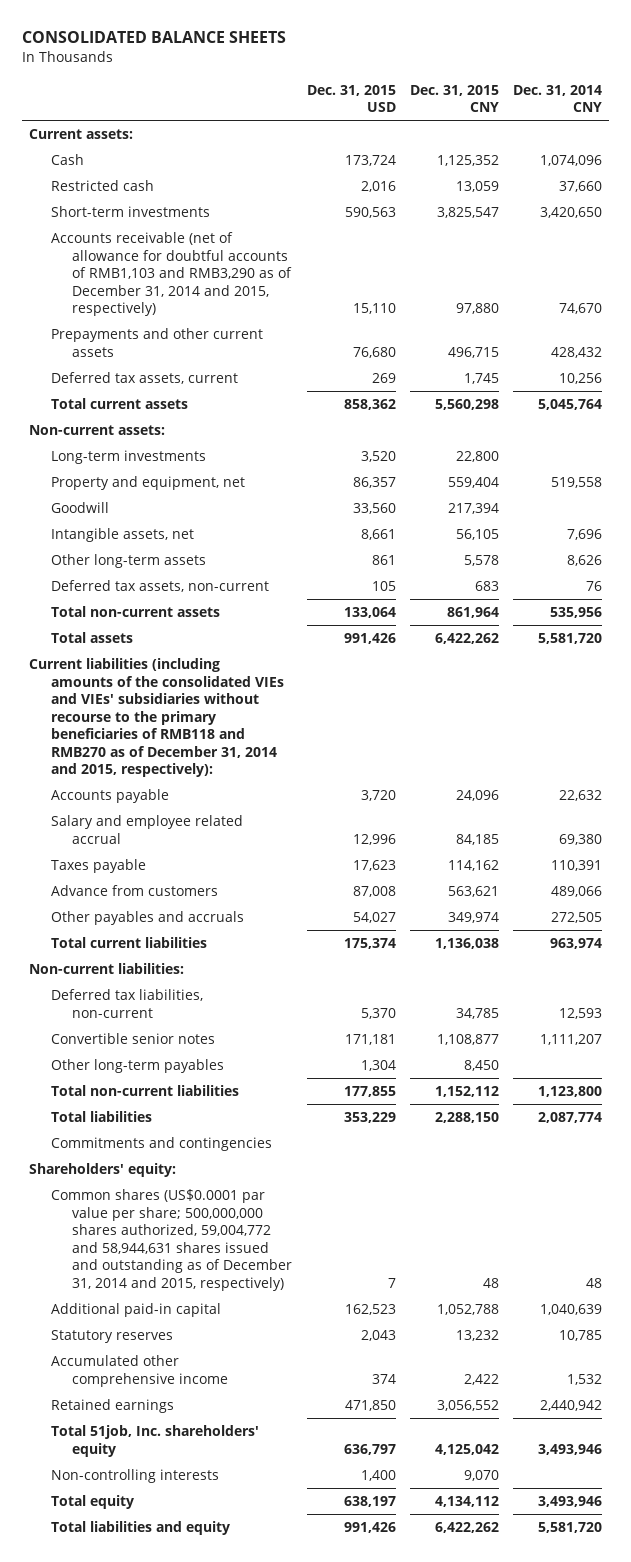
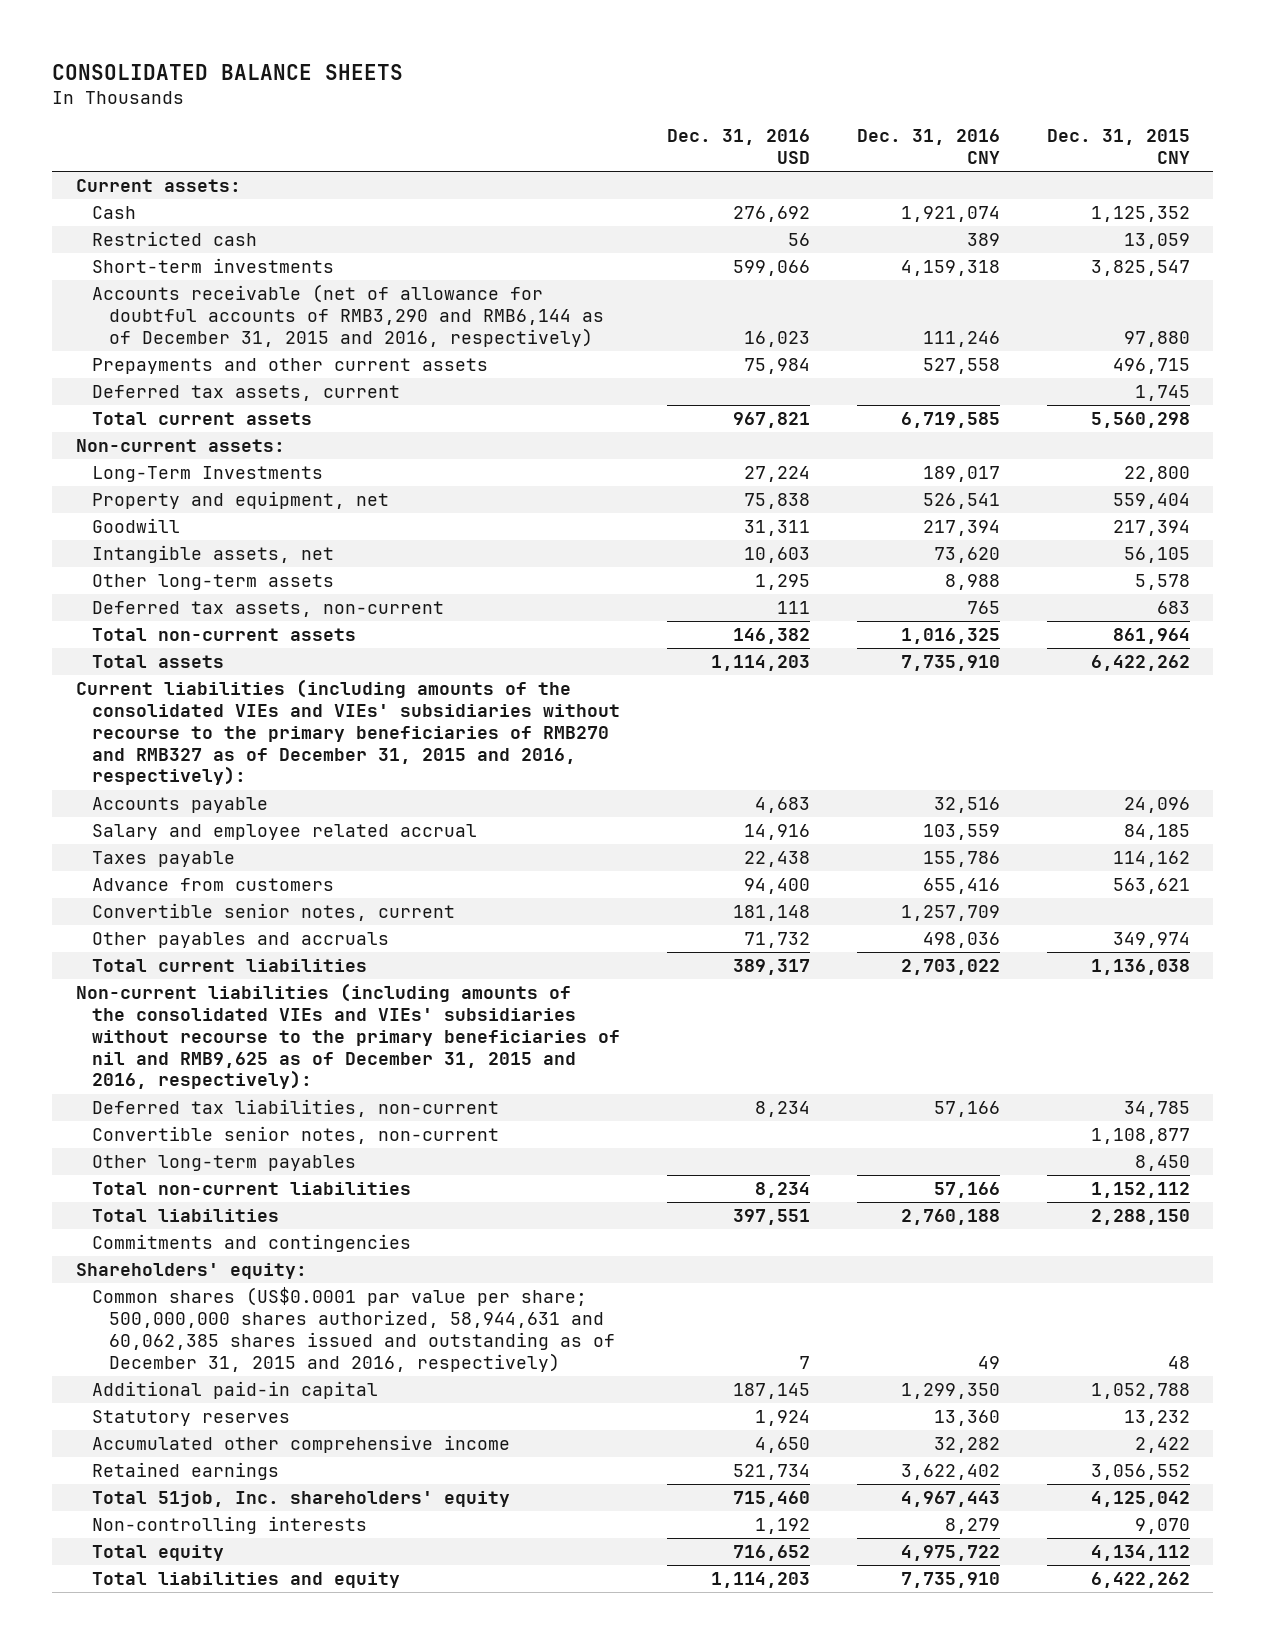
[306,84,396,113] Dec. 31, 2015 USD -> none
[513,84,603,113] Dec. 31, 2014 CNY -> none
none -> [667,129,811,165] Dec. 31, 2016 USD
none -> [856,129,1000,165] Dec. 31, 2016 CNY
[50,232,293,317] Accounts receivable (net of allowance for doubtful accounts of RMB1,103 and RMB3,290 as of December 31, 2014 and 2015, respectively) -> [92,284,604,347] Accounts receivable (net of allowance for doubtful accounts of RMB3,290 and RMB6,144 as of December 31, 2015 and 2016, respectively)
[50,450,206,465] Long-term investments -> [92,466,324,483] Long-Term Investments
[28,658,284,778] Current liabilities (including amounts of the consolidated VIEs and VIEs' subsidiaries without recourse to the primary beneficiaries of RMB118 and RMB270 as of December 31, 2014 and 2015, respectively): -> [75,679,621,786] Current liabilities (including amounts of the consolidated VIEs and VIEs' subsidiaries without recourse to the primary beneficiaries of RMB270 and RMB327 as of December 31, 2015 and 2016, respectively):
none -> [92,903,456,922] Convertible senior notes, current
[28,963,184,975] Non-current liabilities: -> [75,983,621,1090] Non-current liabilities (including amounts of the consolidated VIEs and VIEs' subsidiaries without recourse to the primary beneficiaries of nil and RMB9,625 as of December 31, 2015 and 2016, respectively):
[50,1033,215,1045] Convertible senior notes -> [92,1126,500,1145] Convertible senior notes, non-current
[50,1189,293,1291] Common shares (US$0.0001 par value per share; 500,000,000 shares authorized, 59,004,772 and 58,944,631 shares issued and outstanding as of December 31, 2014 and 2015, respectively) -> [92,1287,615,1372] Common shares (US$0.0001 par value per share; 500,000,000 shares authorized, 58,944,631 and 60,062,385 shares issued and outstanding as of December 31, 2015 and 2016, respectively)

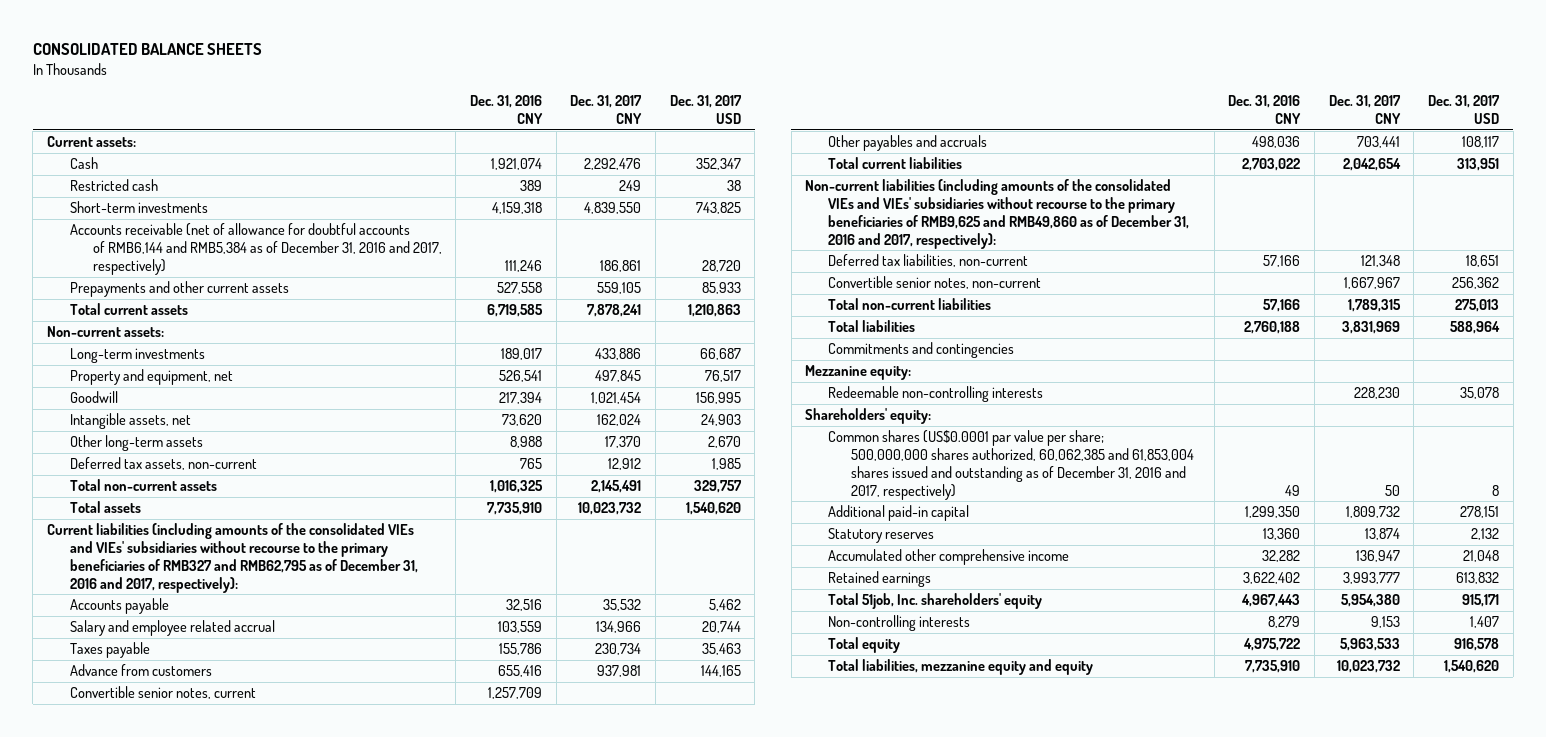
[667,129,811,165] Dec. 31, 2016 USD -> none
[1046,129,1190,165] Dec. 31, 2015 CNY -> none
none -> [570,95,643,124] Dec. 31, 2017 CNY
none -> [669,95,742,124] Dec. 31, 2017 USD
[92,284,604,347] Accounts receivable (net of allowance for doubtful accounts of RMB3,290 and RMB6,144 as of December 31, 2015 and 2016, respectively) -> [69,223,442,275] Accounts receivable (net of allowance for doubtful accounts of RMB6,144 and RMB5,384 as of December 31, 2016 and 2017, respectively)
[92,385,401,402] Deferred tax assets, current -> none
[92,466,324,483] Long-Term Investments -> [69,348,205,364] Long-term investments
[75,679,621,786] Current liabilities (including amounts of the consolidated VIEs and VIEs' subsidiaries without recourse to the primary beneficiaries of RMB270 and RMB327 as of December 31, 2015 and 2016, respectively): -> [47,523,418,593] Current liabilities (including amounts of the consolidated VIEs and VIEs' subsidiaries without recourse to the primary beneficiaries of RMB327 and RMB62,795 as of December 31, 2016 and 2017, respectively):
[75,983,621,1090] Non-current liabilities (including amounts of the consolidated VIEs and VIEs' subsidiaries without recourse to the primary beneficiaries of nil and RMB9,625 as of December 31, 2015 and 2016, respectively): -> [805,179,1190,249] Non-current liabilities (including amounts of the consolidated VIEs and VIEs' subsidiaries without recourse to the primary beneficiaries of RMB9,625 and RMB49,860 as of December 31, 2016 and 2017, respectively):
[92,1155,357,1172] Other long-term payables -> none
none -> [805,365,912,381] Mezzanine equity:
none -> [828,386,1044,403] Redeemable non-controlling interests
[92,1287,615,1372] Common shares (US$0.0001 par value per share; 500,000,000 shares authorized, 58,944,631 and 60,062,385 shares issued and outstanding as of December 31, 2015 and 2016, respectively) -> [828,430,1194,500] Common shares (US$0.0001 par value per share; 500,000,000 shares authorized, 60,062,385 and 61,853,004 shares issued and outstanding as of December 31, 2016 and 2017, respectively)
[92,1572,401,1589] Total liabilities and equity -> [828,659,1094,676] Total liabilities, mezzanine equity and equity

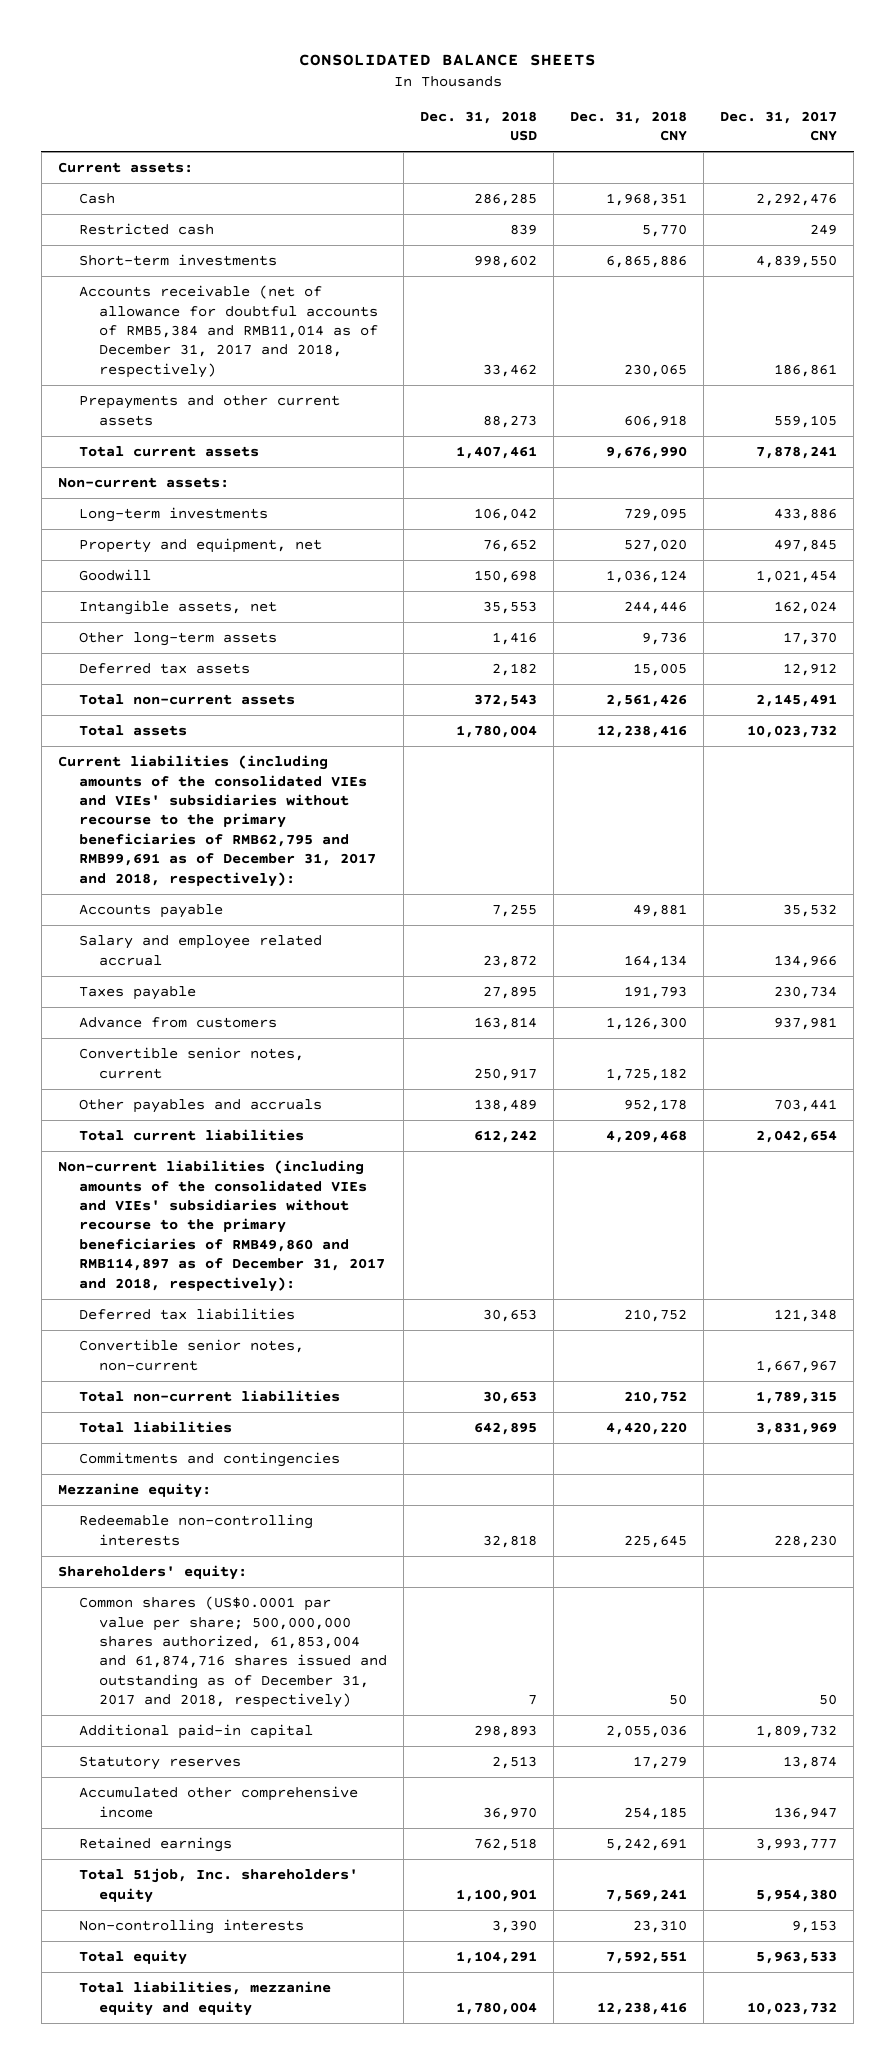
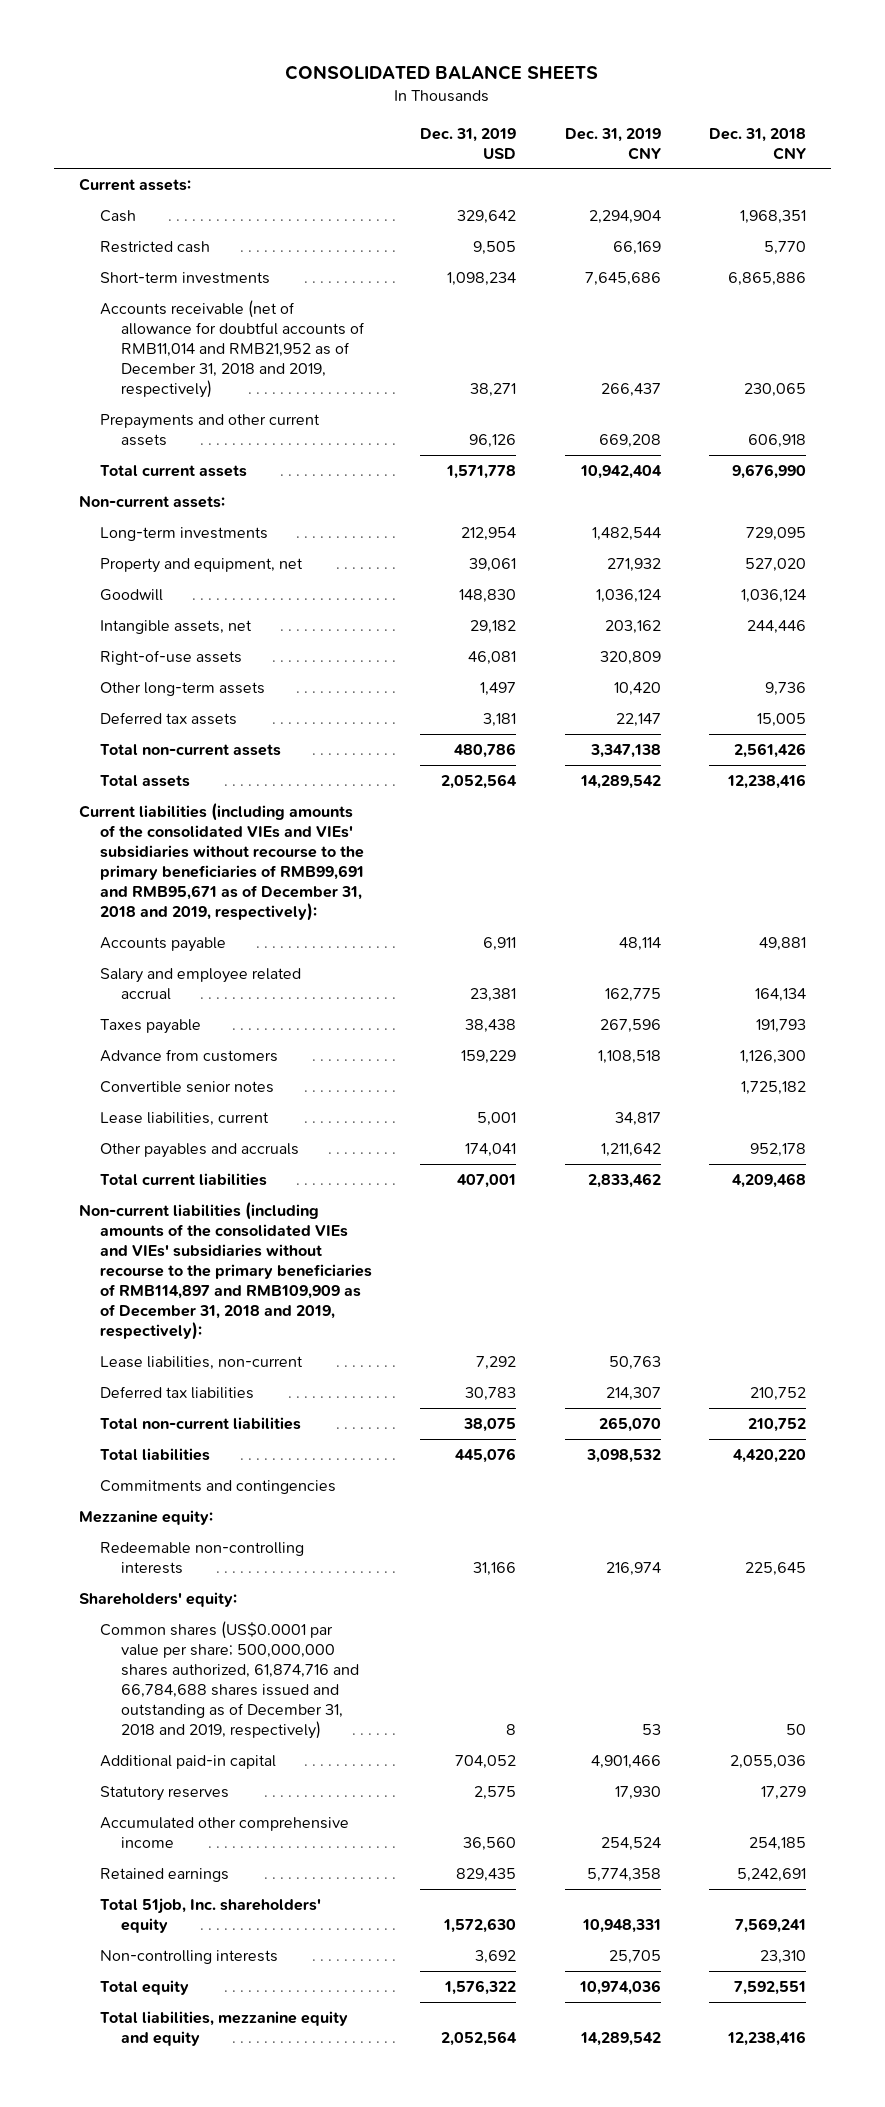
[420,110,538,142] Dec. 31, 2018 USD -> none
[720,110,838,142] Dec. 31, 2017 CNY -> none
none -> [420,127,517,159] Dec. 31, 2019 USD
none -> [564,127,661,160] Dec. 31, 2019 CNY
[78,285,379,378] Accounts receivable (net of allowance for doubtful accounts of RMB5,384 and RMB11,014 as of December 31, 2017 and 2018, respectively) -> [99,299,366,398] Accounts receivable (net of allowance for doubtful accounts of RMB11,014 and RMB21,952 as of December 31, 2018 and 2019, respectively)
none -> [99,649,242,665] Right-of-use assets
[57,755,376,887] Current liabilities (including amounts of the consolidated VIEs and VIEs' subsidiaries without recourse to the primary beneficiaries of RMB62,795 and RMB99,691 as of December 31, 2017 and 2018, respectively): -> [78,802,364,922] Current liabilities (including amounts of the consolidated VIEs and VIEs' subsidiaries without recourse to the primary beneficiaries of RMB99,691 and RMB95,671 as of December 31, 2018 and 2019, respectively):
[78,1047,304,1079] Convertible senior notes, current -> [99,1080,274,1093] Convertible senior notes
none -> [99,1111,269,1126] Lease liabilities, current
[57,1160,385,1292] Non-current liabilities (including amounts of the consolidated VIEs and VIEs' subsidiaries without recourse to the primary beneficiaries of RMB49,860 and RMB114,897 as of December 31, 2017 and 2018, respectively): -> [78,1201,372,1341] Non-current liabilities (including amounts of the consolidated VIEs and VIEs' subsidiaries without recourse to the primary beneficiaries of RMB114,897 and RMB109,909 as of December 31, 2018 and 2019, respectively):
none -> [99,1355,303,1370] Lease liabilities, non-current
[78,1339,304,1371] Convertible senior notes, non-current -> none
[78,1596,388,1709] Common shares (US$0.0001 par value per share; 500,000,000 shares authorized, 61,853,004 and 61,874,716 shares issued and outstanding as of December 31, 2017 and 2018, respectively) -> [99,1620,360,1740] Common shares (US$0.0001 par value per share; 500,000,000 shares authorized, 61,874,716 and 66,784,688 shares issued and outstanding as of December 31, 2018 and 2019, respectively)

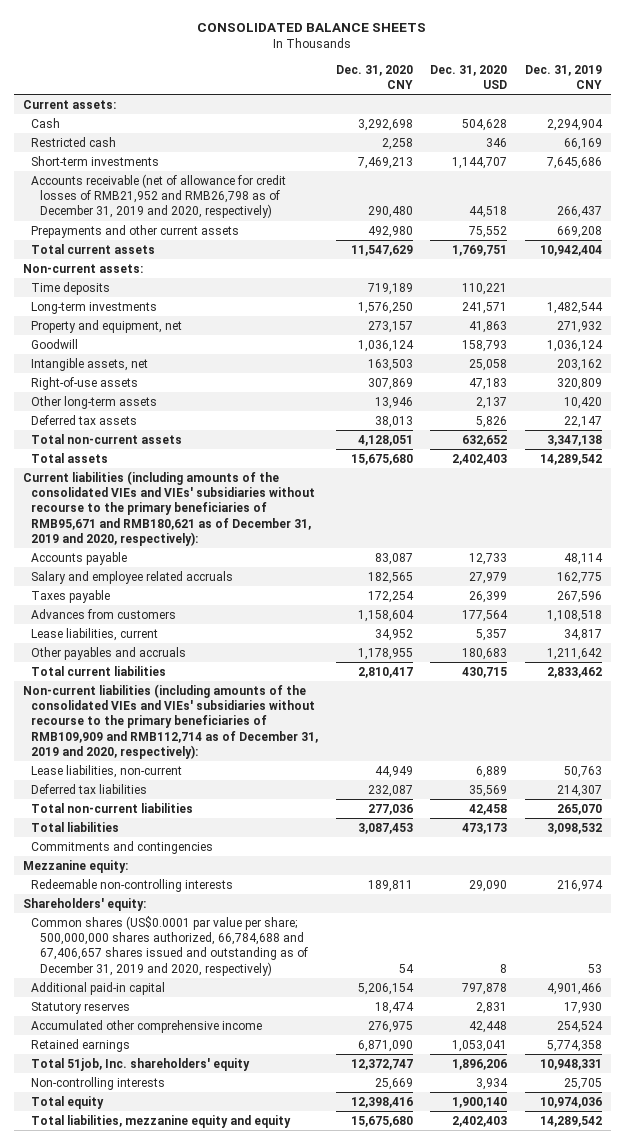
[420,127,517,159] Dec. 31, 2019 USD -> none
[709,127,807,160] Dec. 31, 2018 CNY -> none
none -> [335,64,413,89] Dec. 31, 2020 CNY
none -> [430,64,508,89] Dec. 31, 2020 USD
[99,299,366,398] Accounts receivable (net of allowance for doubtful accounts of RMB11,014 and RMB21,952 as of December 31, 2018 and 2019, respectively) -> [31,173,287,219] Accounts receivable (net of allowance for credit losses of RMB21,952 and RMB26,798 as of December 31, 2019 and 2020, respectively)
none -> [31,281,111,295] Time deposits
[78,802,364,922] Current liabilities (including amounts of the consolidated VIEs and VIEs' subsidiaries without recourse to the primary beneficiaries of RMB99,691 and RMB95,671 as of December 31, 2018 and 2019, respectively): -> [22,470,316,546] Current liabilities (including amounts of the consolidated VIEs and VIEs' subsidiaries without recourse to the primary beneficiaries of RMB95,671 and RMB180,621 as of December 31, 2019 and 2020, respectively):
[99,967,301,1000] Salary and employee related accrual -> [31,570,234,584] Salary and employee related accruals
[99,1080,274,1093] Convertible senior notes -> none
[99,1048,278,1062] Advance from customers -> [31,608,177,619] Advances from customers
[78,1201,372,1341] Non-current liabilities (including amounts of the consolidated VIEs and VIEs' subsidiaries without recourse to the primary beneficiaries of RMB114,897 and RMB109,909 as of December 31, 2018 and 2019, respectively): -> [22,683,319,759] Non-current liabilities (including amounts of the consolidated VIEs and VIEs' subsidiaries without recourse to the primary beneficiaries of RMB109,909 and RMB112,714 as of December 31, 2019 and 2020, respectively):
[99,1620,360,1740] Common shares (US$0.0001 par value per share; 500,000,000 shares authorized, 61,874,716 and 66,784,688 shares issued and outstanding as of December 31, 2018 and 2019, respectively) -> [31,915,309,976] Common shares (US$0.0001 par value per share; 500,000,000 shares authorized, 66,784,688 and 67,406,657 shares issued and outstanding as of December 31, 2019 and 2020, respectively)

